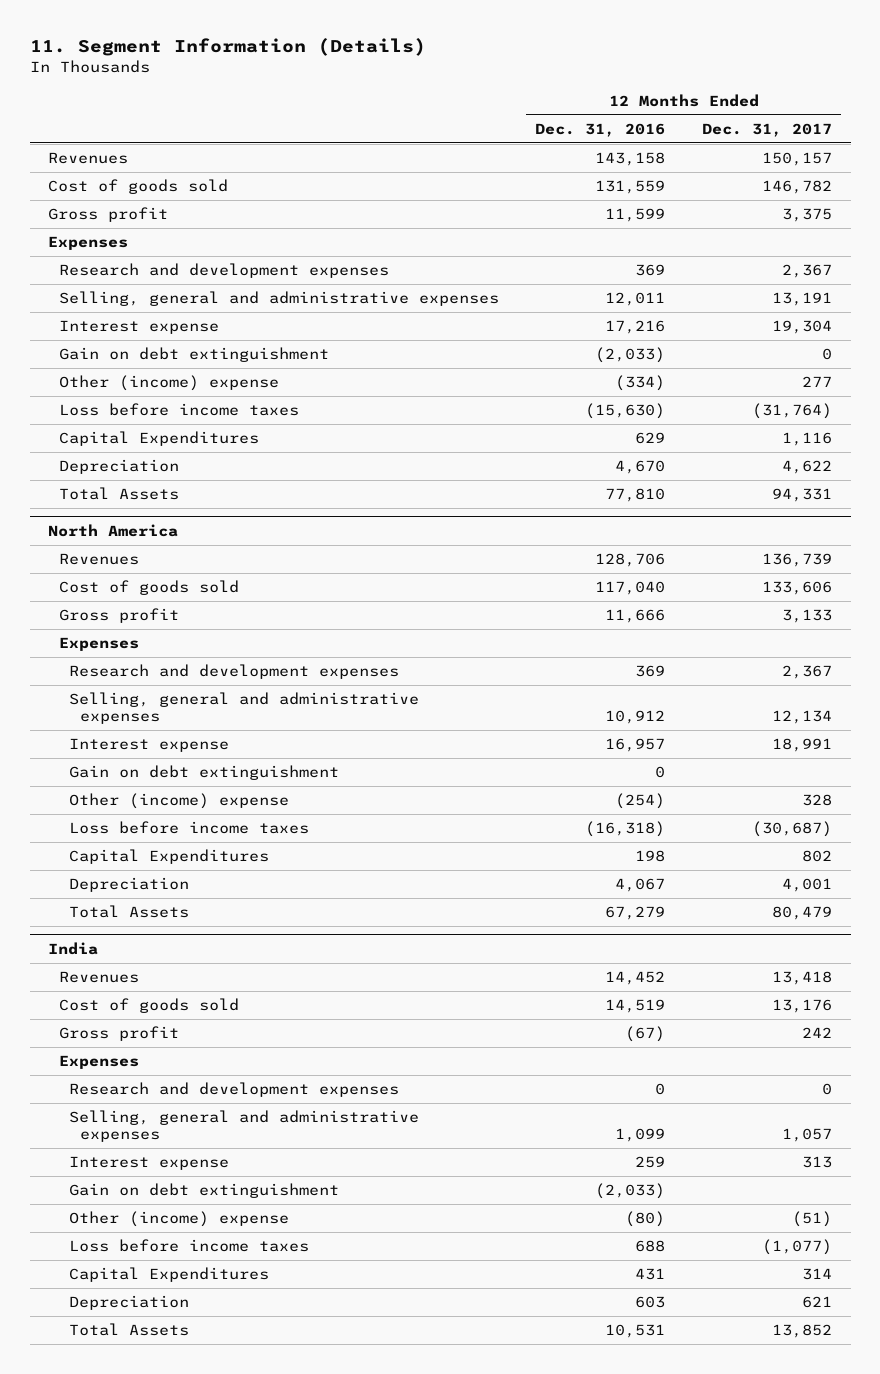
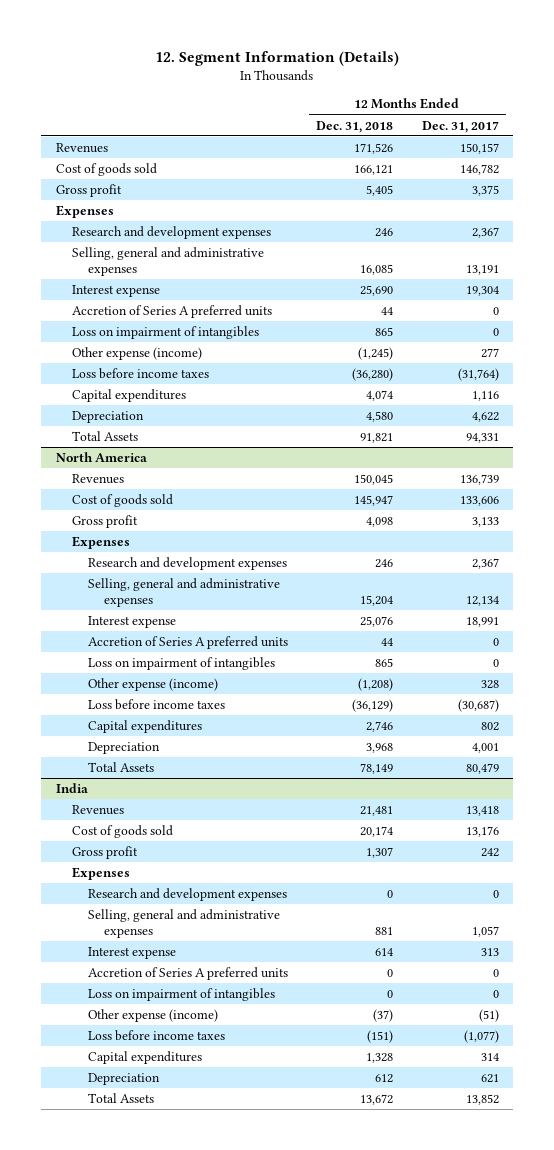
[29,38,426,57] 11. Segment Information (Details) -> [155,50,400,66] 12. Segment Information (Details)
[535,123,666,138] Dec. 31, 2016 -> none
none -> [316,120,394,133] Dec. 31, 2018
[58,347,329,363] Gain on debt extinguishment -> none
none -> [71,305,272,319] Accretion of Series A preferred units
none -> [71,326,259,340] Loss on impairment of intangibles
[58,375,279,392] Other (income) expense -> [71,347,202,361] Other expense (income)
[58,431,259,447] Capital Expenditures -> [71,389,186,403] Capital expenditures
[69,765,340,781] Gain on debt extinguishment -> none
none -> [87,636,288,650] Accretion of Series A preferred units
none -> [87,657,275,671] Loss on impairment of intangibles
[69,793,290,810] Other (income) expense -> [87,678,218,692] Other expense (income)
[69,849,270,865] Capital Expenditures -> [87,720,202,734] Capital expenditures
[69,1183,340,1199] Gain on debt extinguishment -> none
none -> [87,967,288,981] Accretion of Series A preferred units
none -> [87,988,275,1002] Loss on impairment of intangibles
[69,1211,290,1228] Other (income) expense -> [87,1009,218,1023] Other expense (income)
[69,1267,270,1283] Capital Expenditures -> [87,1051,202,1065] Capital expenditures

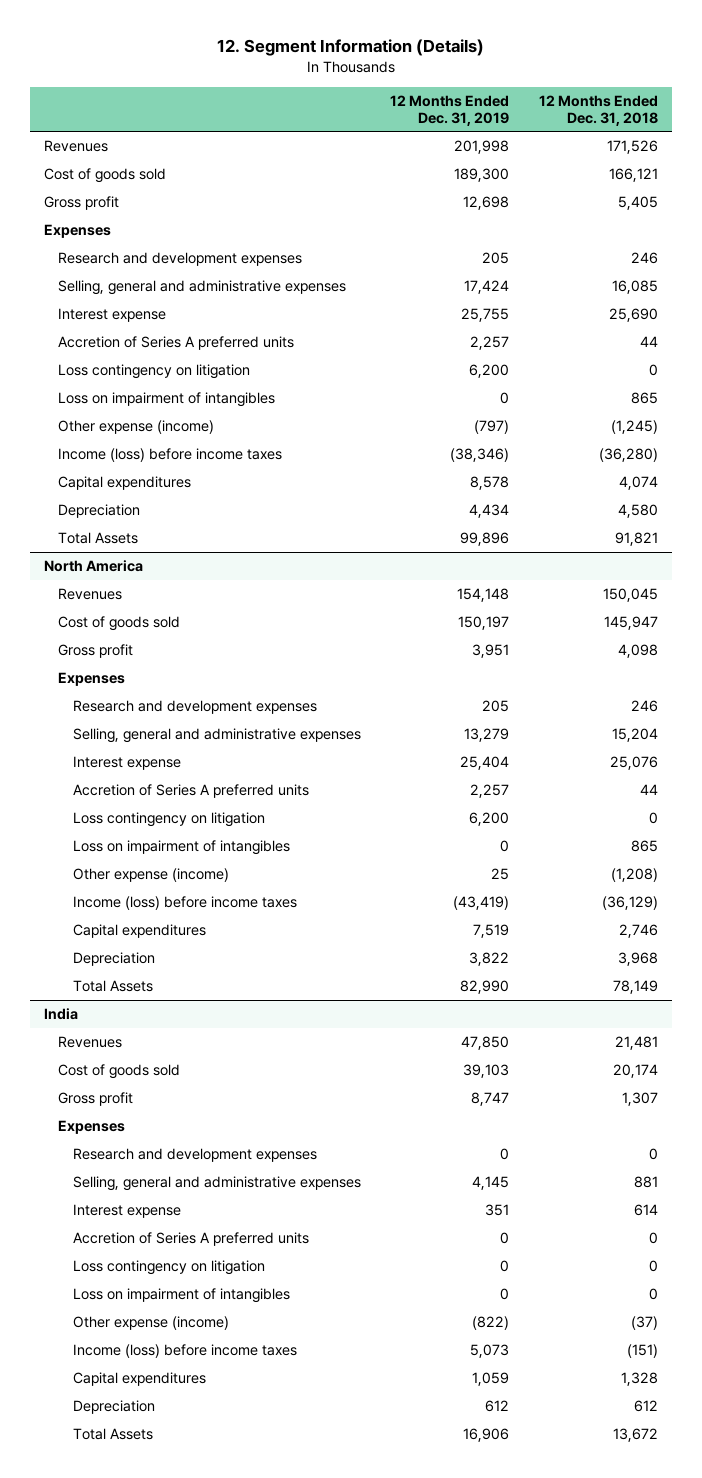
[421,120,499,133] Dec. 31, 2017 -> none
none -> [390,94,510,126] 12 Months Ended Dec. 31, 2019
none -> [58,364,251,380] Loss contingency on litigation
[71,368,209,380] Loss before income taxes -> [58,448,283,463] Income (loss) before income taxes
none -> [72,812,265,828] Loss contingency on litigation
[87,699,225,711] Loss before income taxes -> [72,896,297,911] Income (loss) before income taxes
none -> [72,1260,265,1276] Loss contingency on litigation
[87,1030,225,1042] Loss before income taxes -> [72,1344,297,1359] Income (loss) before income taxes

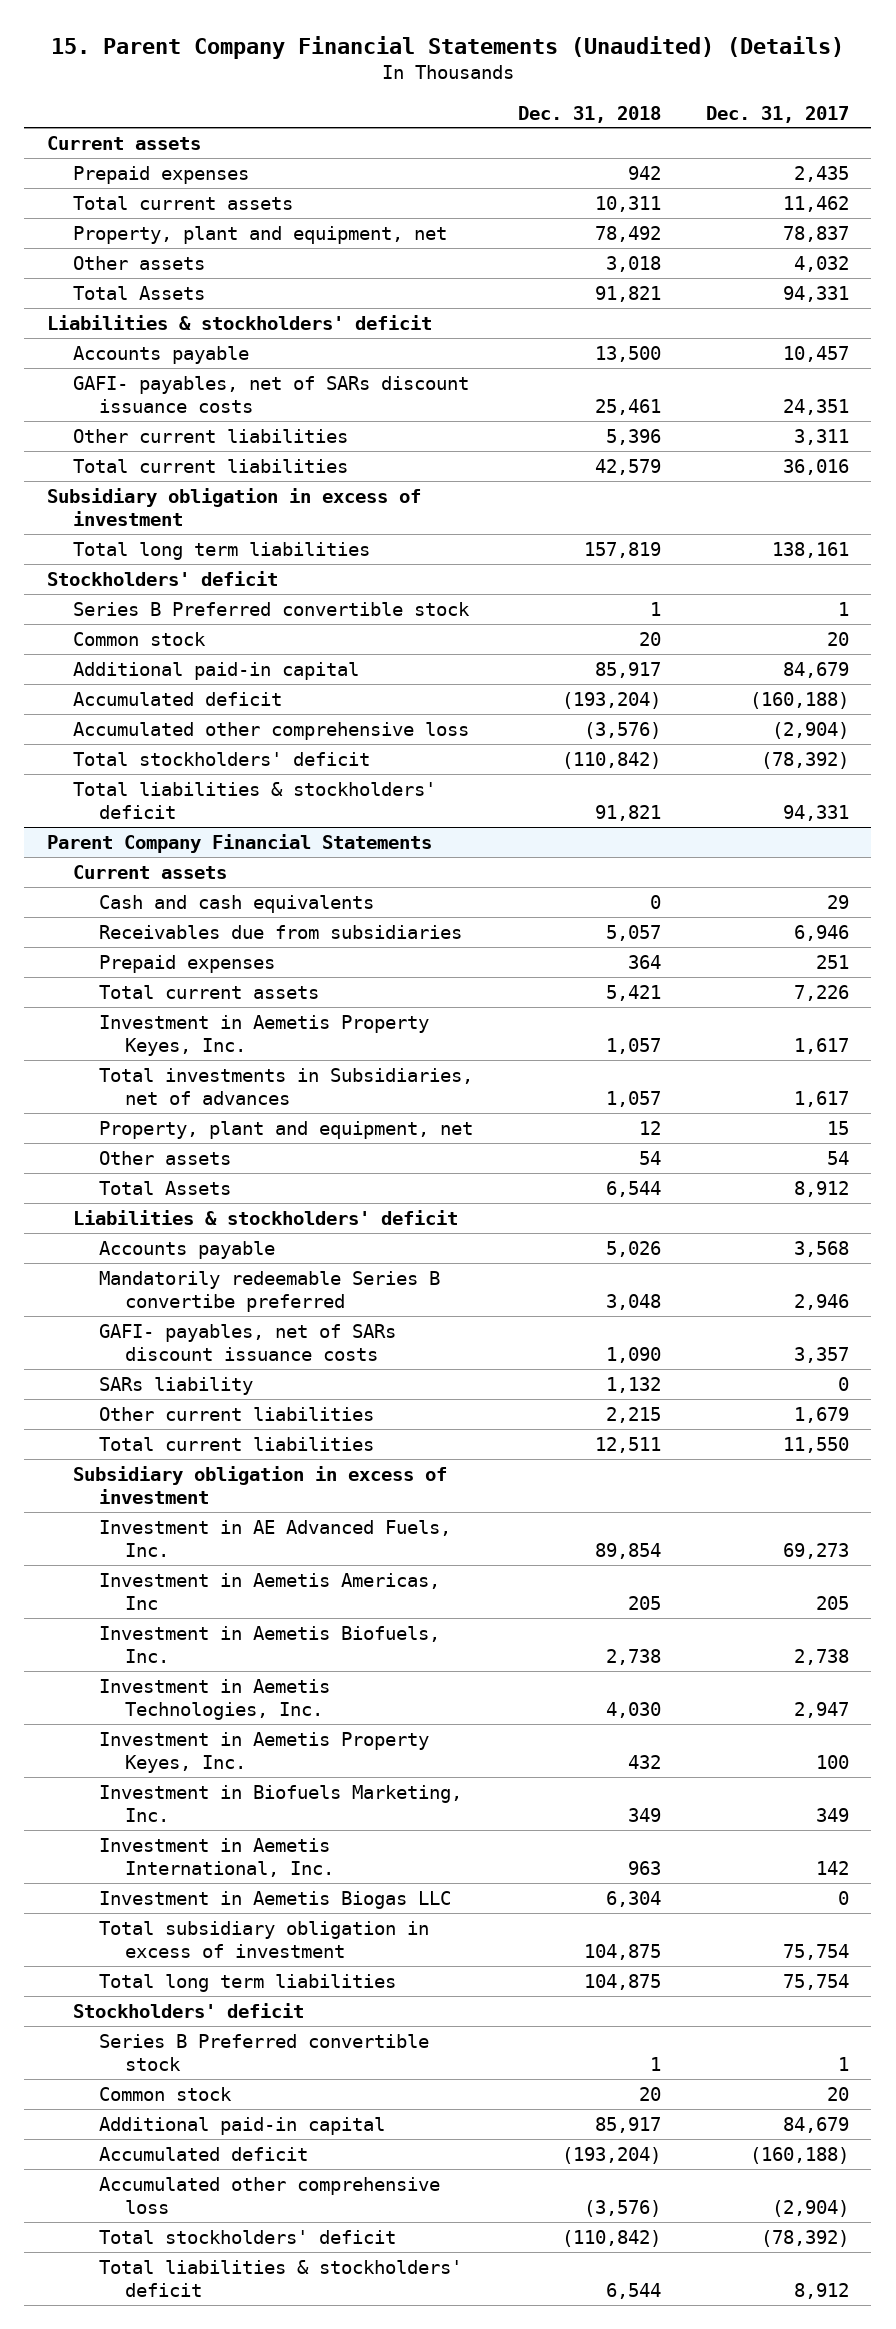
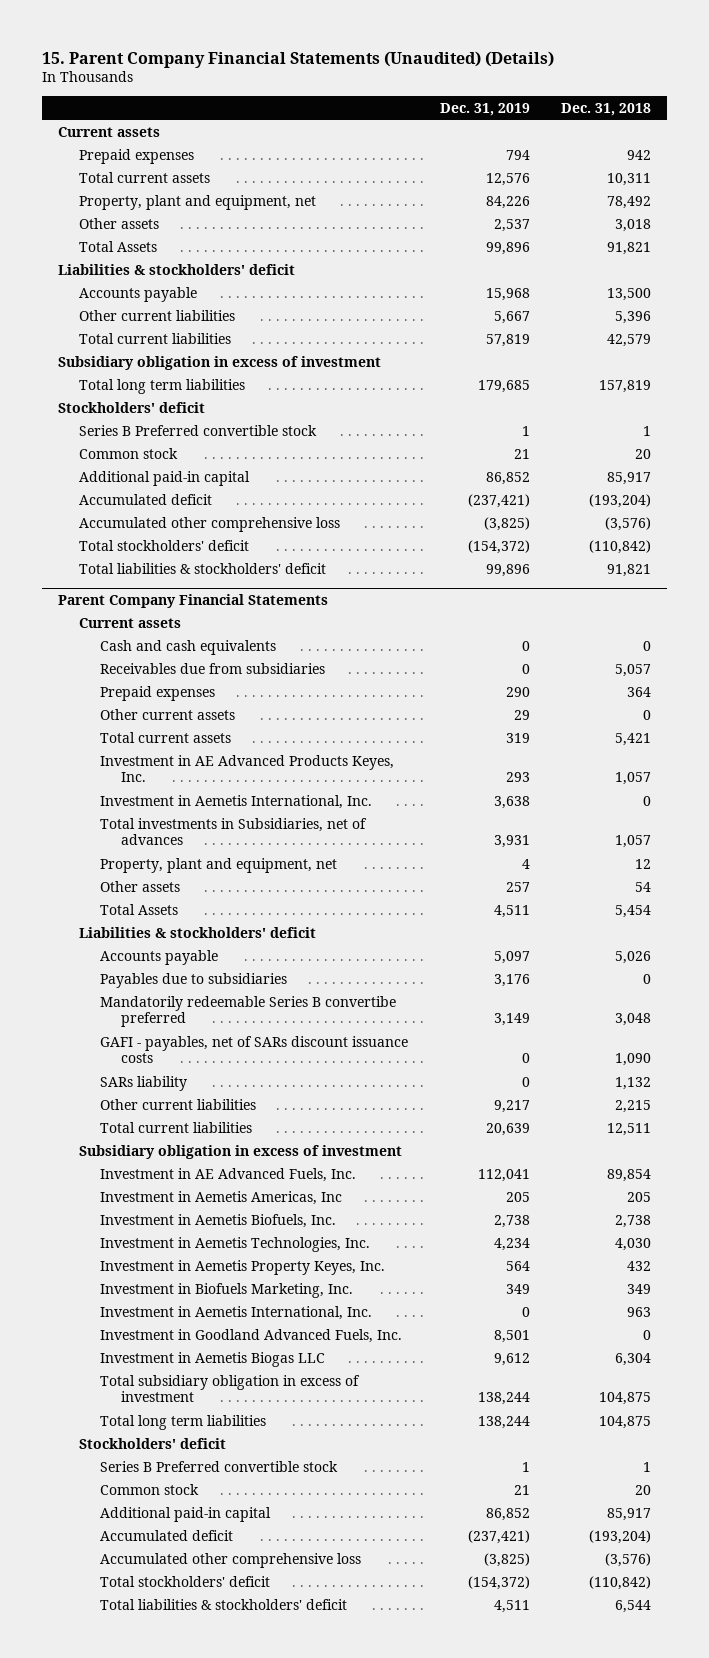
[705,105,849,123] Dec. 31, 2017 -> none
none -> [439,102,530,116] Dec. 31, 2019
[72,375,469,414] GAFI- payables, net of SARs discount issuance costs -> none
none -> [100,708,236,720] Other current assets
[98,1014,429,1057] Investment in Aemetis Property Keyes, Inc. -> [100,754,395,782] Investment in AE Advanced Products Keyes, Inc.
none -> [100,794,373,809] Investment in Aemetis International, Inc.
[605,1180,661,1197] 6,544 -> [615,904,652,918] 5,454
none -> [100,972,288,988] Payables due to subsidiaries
[98,1323,396,1362] GAFI- payables, net of SARs discount issuance costs -> [100,1035,409,1063] GAFI - payables, net of SARs discount issuance costs
none -> [100,1328,403,1343] Investment in Goodland Advanced Fuels, Inc.

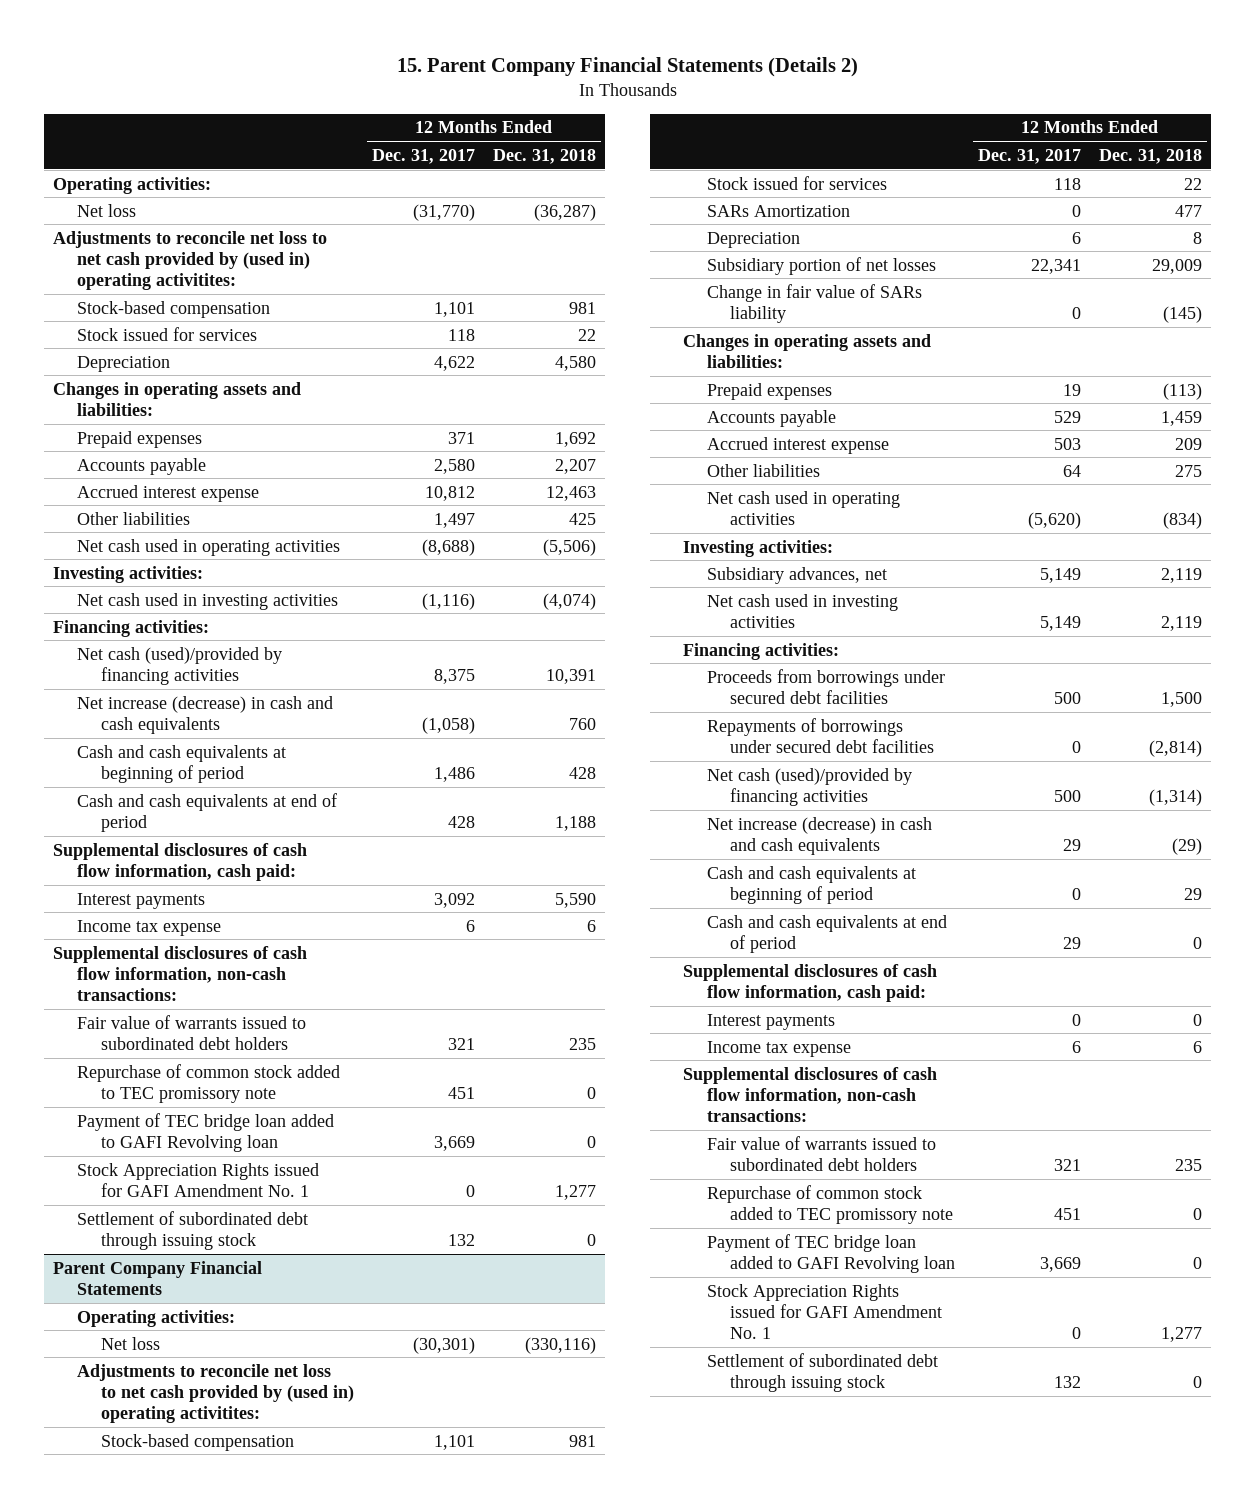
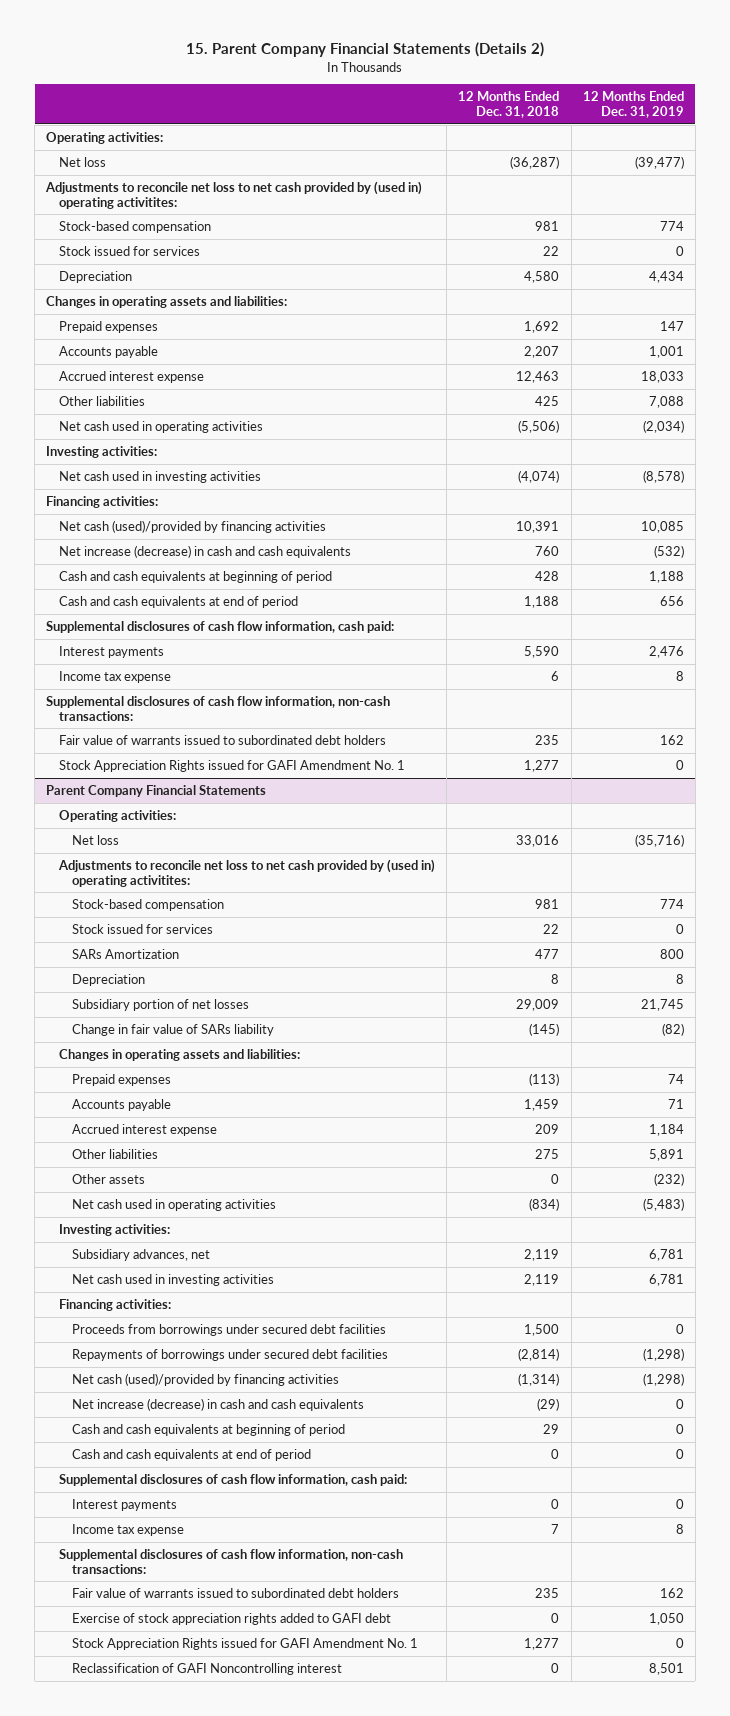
[371,148,475,164] Dec. 31, 2017 -> none
none -> [582,91,684,119] 12 Months Ended Dec. 31, 2019
[76,1063,340,1103] Repurchase of common stock added to TEC promissory note -> none
[76,1112,334,1152] Payment of TEC bridge loan added to GAFI Revolving loan -> none
[76,1210,308,1250] Settlement of subordinated debt through issuing stock -> none
[525,1336,597,1354] (330,116) -> [516,834,560,847] 33,016
none -> [72,1173,146,1184] Other assets
[1193,1040,1203,1053] 6 -> [551,1523,560,1534] 7
[706,1184,954,1224] Repurchase of common stock added to TEC promissory note -> none
[706,1233,956,1273] Payment of TEC bridge loan added to GAFI Revolving loan -> none
none -> [72,1612,392,1625] Exercise of stock appreciation rights added to GAFI debt
[706,1352,938,1392] Settlement of subordinated debt through issuing stock -> none
none -> [72,1662,343,1675] Reclassification of GAFI Noncontrolling interest

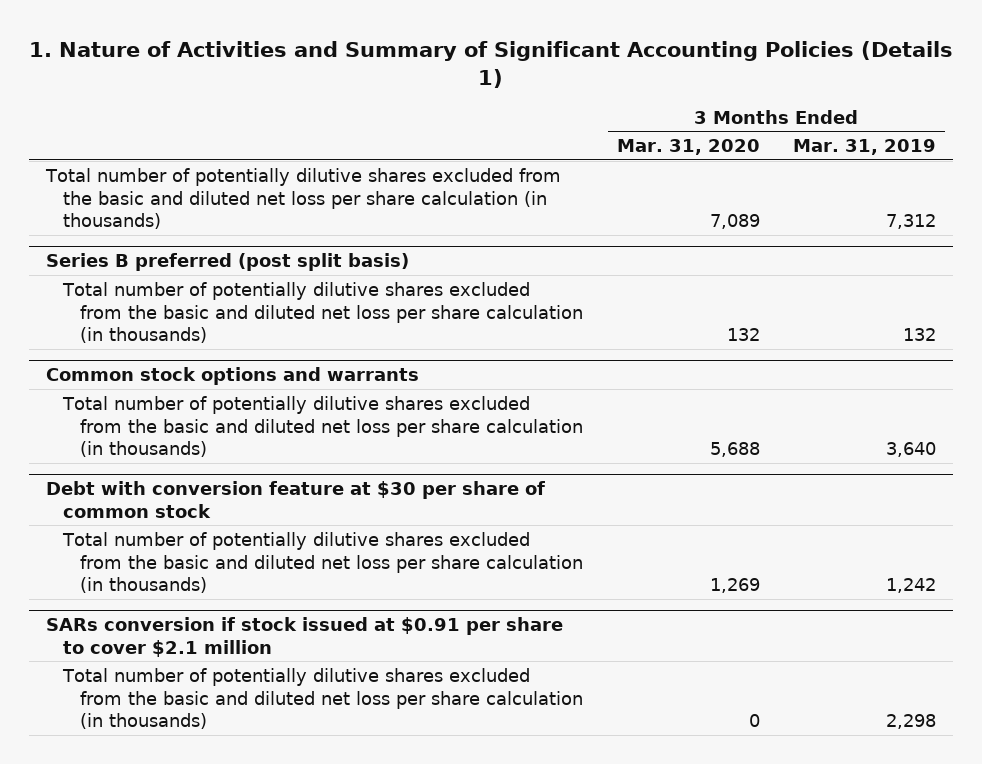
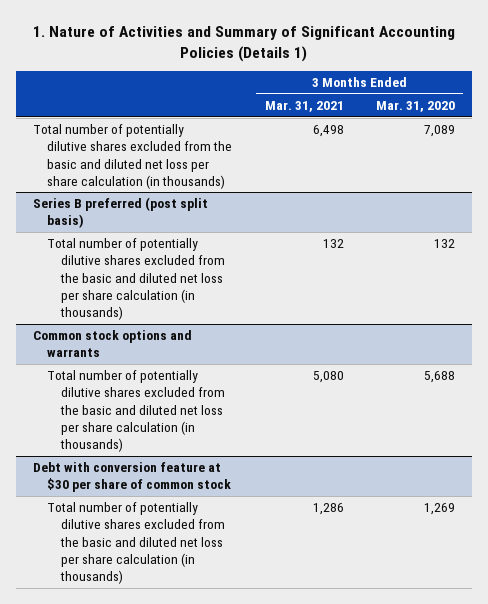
[793,139,937,156] Mar. 31, 2019 -> none
none -> [264,101,344,113] Mar. 31, 2021
[45,617,563,657] SARs conversion if stock issued at $0.91 per share to cover $2.1 million -> none
[61,667,583,730] Total number of potentially dilutive shares excluded from the basic and diluted net loss per share calculation (in thousands) -> none

